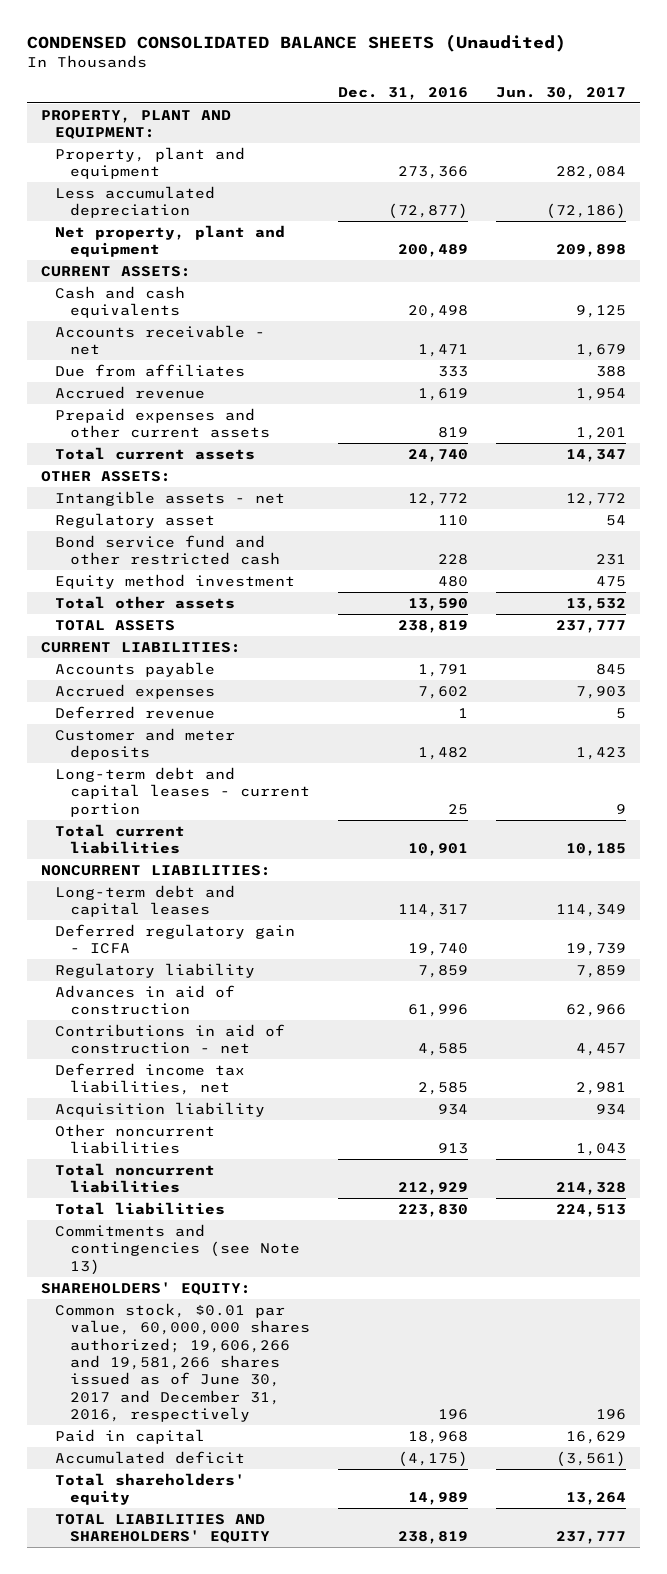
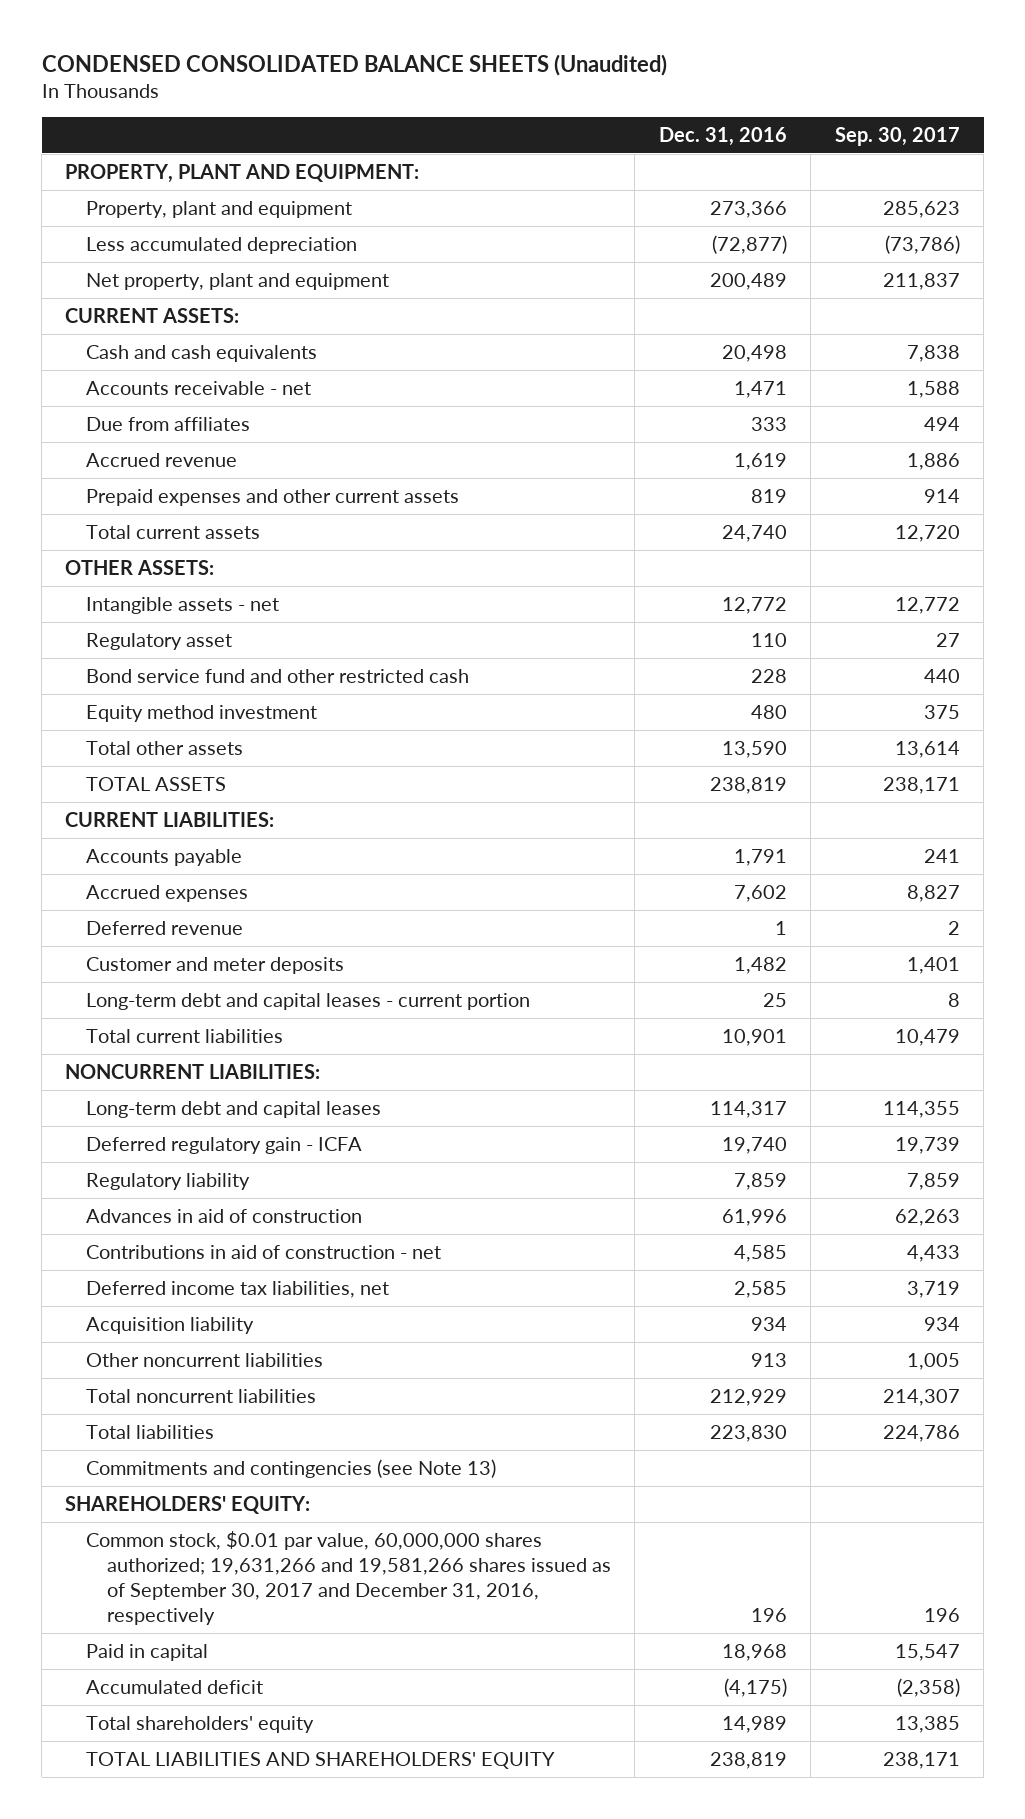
[496,86,627,100] Jun. 30, 2017 -> none
none -> [834,126,960,146] Sep. 30, 2017
[55,1302,310,1423] Common stock, $0.01 par value, 60,000,000 shares authorized; 19,606,266 and 19,581,266 shares issued as of June 30, 2017 and December 31, 2016, respectively -> [86,1530,611,1625] Common stock, $0.01 par value, 60,000,000 shares authorized; 19,631,266 and 19,581,266 shares issued as of September 30, 2017 and December 31, 2016, respectively

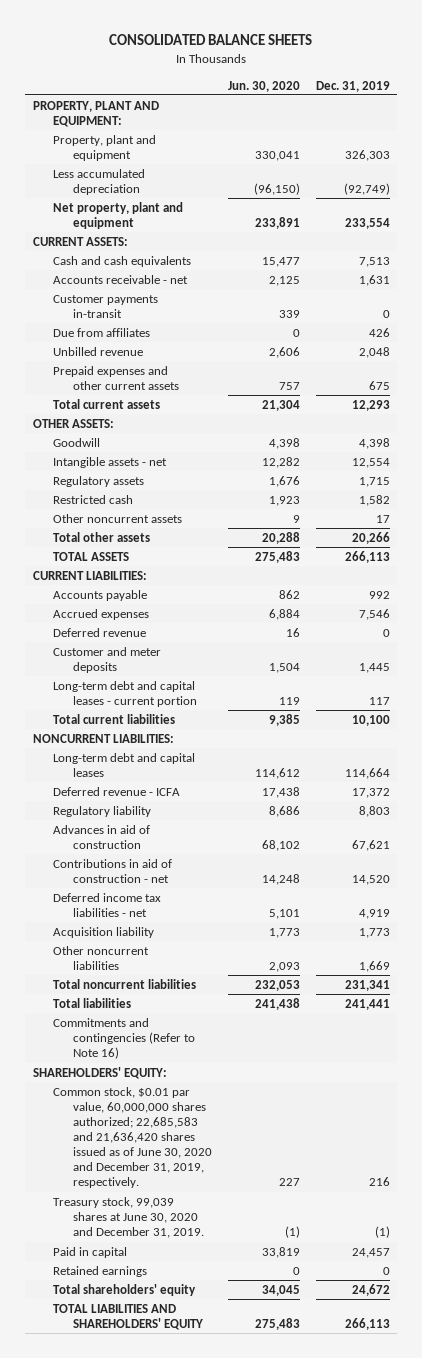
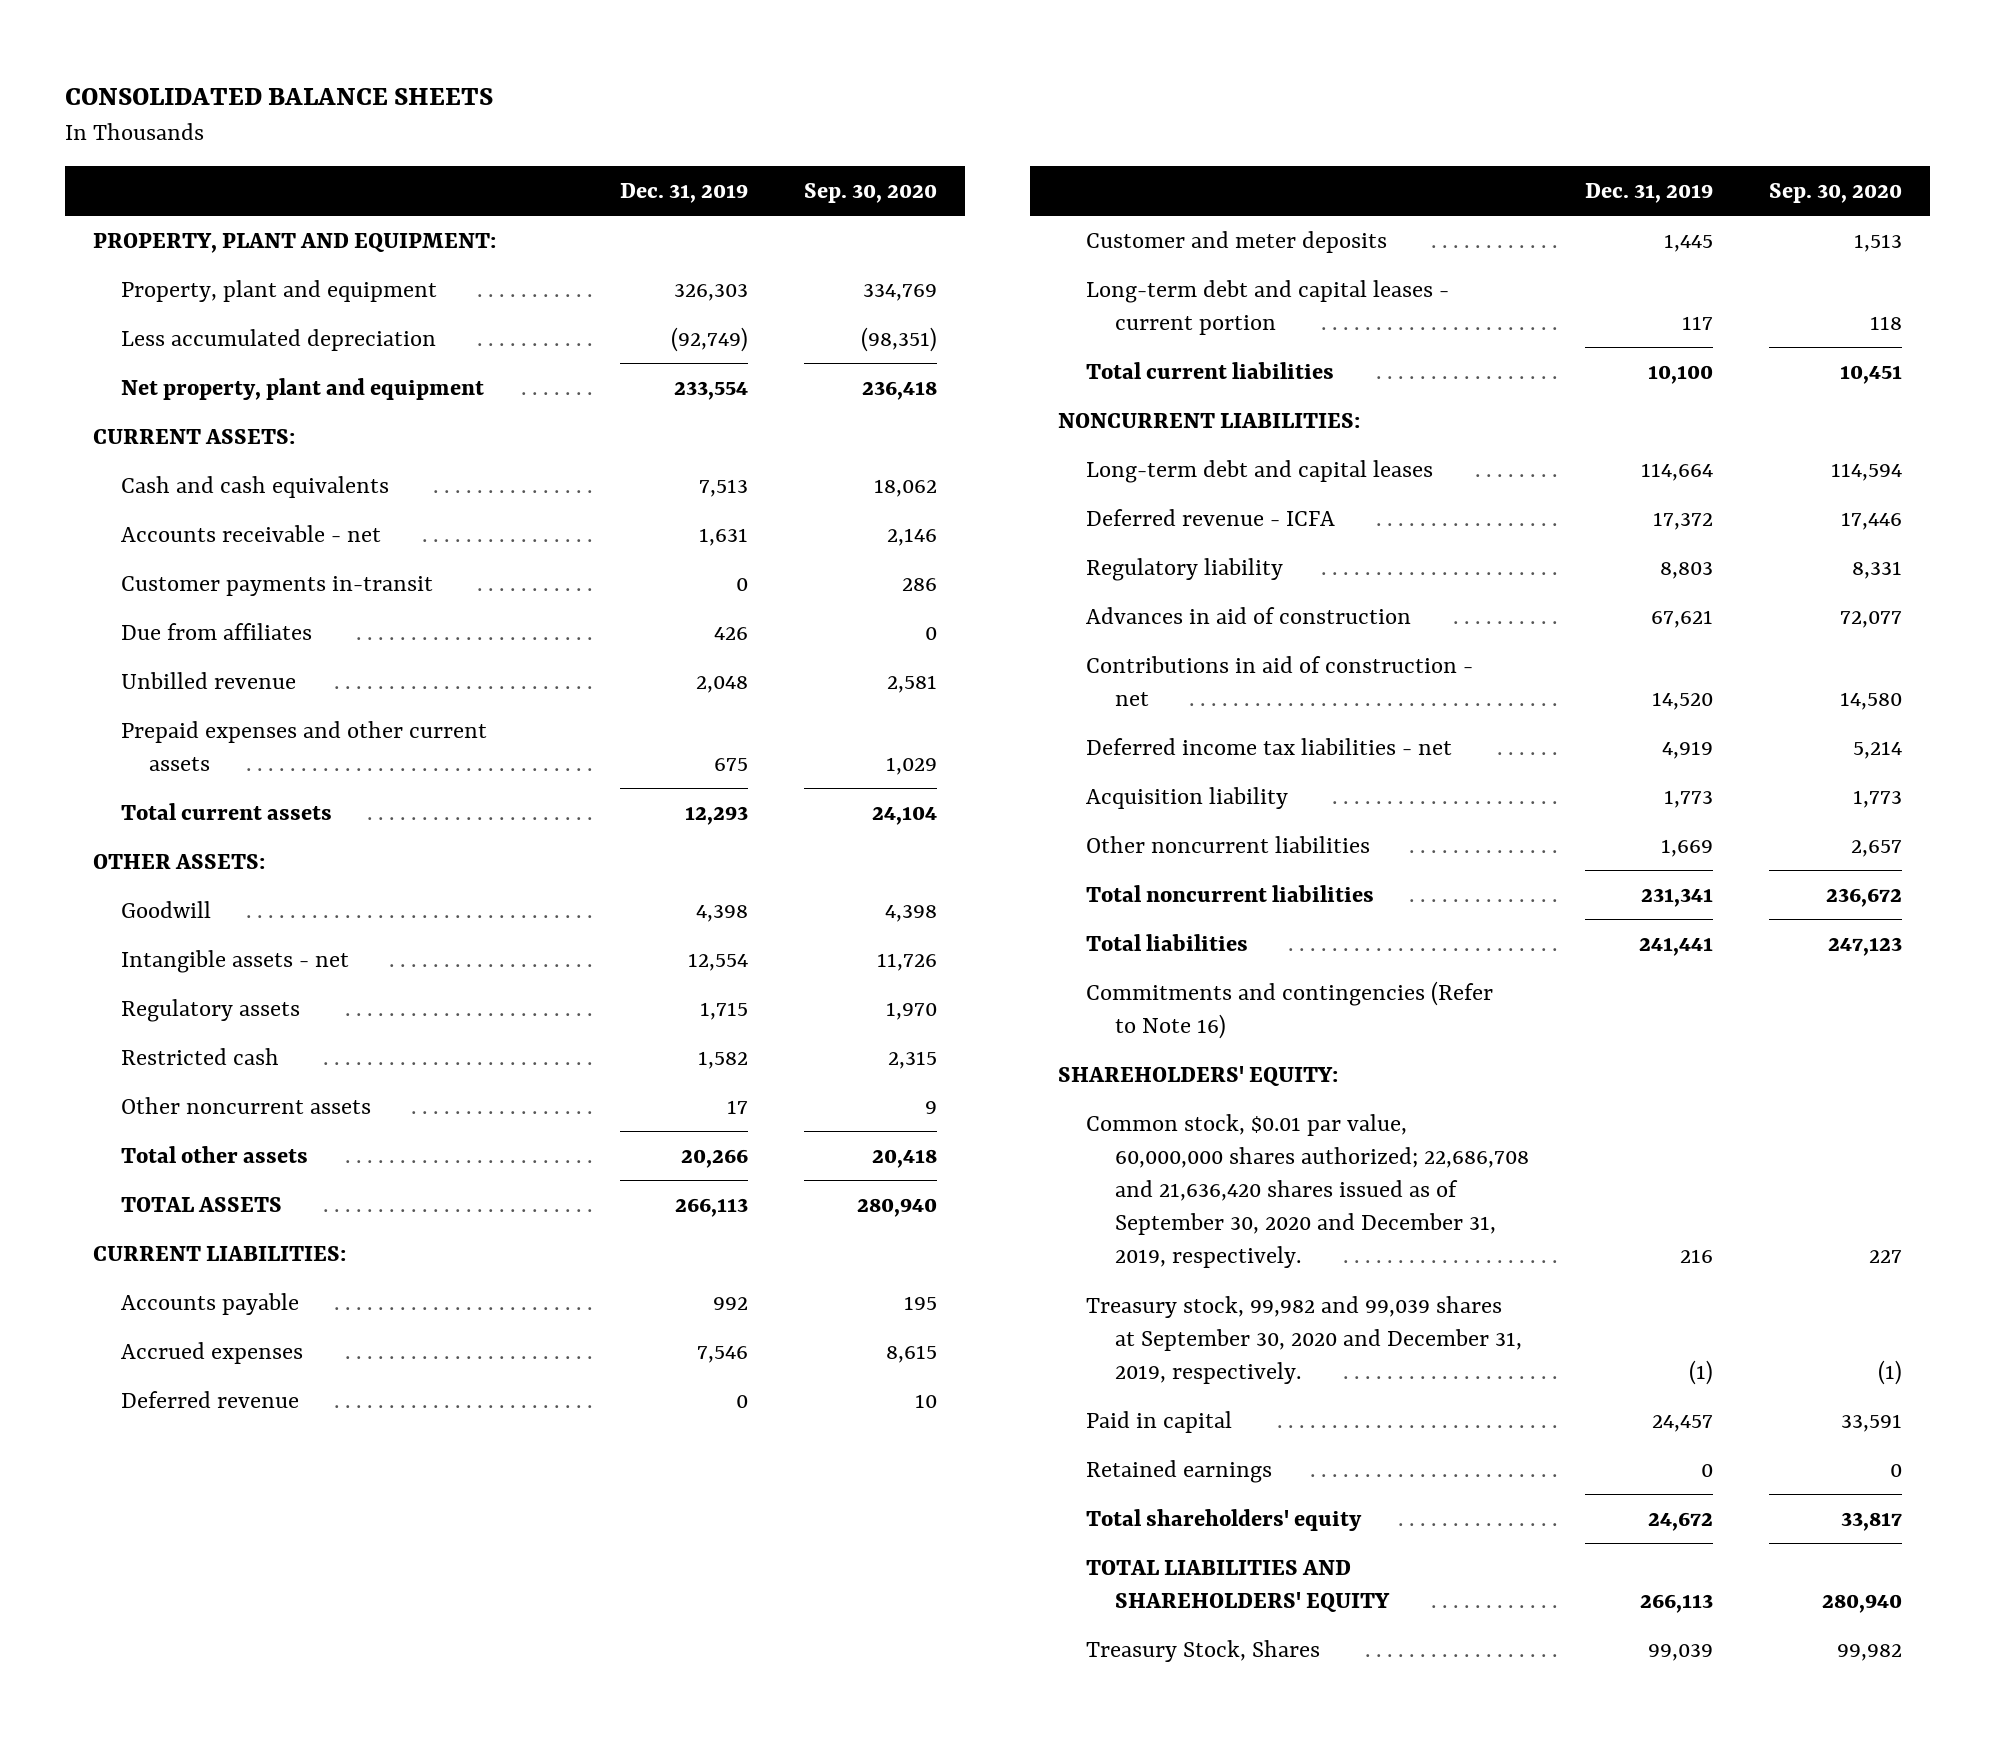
[227,80,300,92] Jun. 30, 2020 -> none
none -> [803,182,937,203] Sep. 30, 2020
[52,1086,212,1189] Common stock, $0.01 par value, 60,000,000 shares authorized; 22,685,583 and 21,636,420 shares issued as of June 30, 2020 and December 31, 2019, respectively. -> [1086,1114,1529,1269] Common stock, $0.01 par value, 60,000,000 shares authorized; 22,686,708 and 21,636,420 shares issued as of September 30, 2020 and December 31, 2019, respectively.
[52,1196,204,1239] Treasury stock, 99,039 shares at June 30, 2020 and December 31, 2019. -> [1086,1296,1522,1385] Treasury stock, 99,982 and 99,039 shares at September 30, 2020 and December 31, 2019, respectively.
none -> [1086,1640,1321,1663] Treasury Stock, Shares

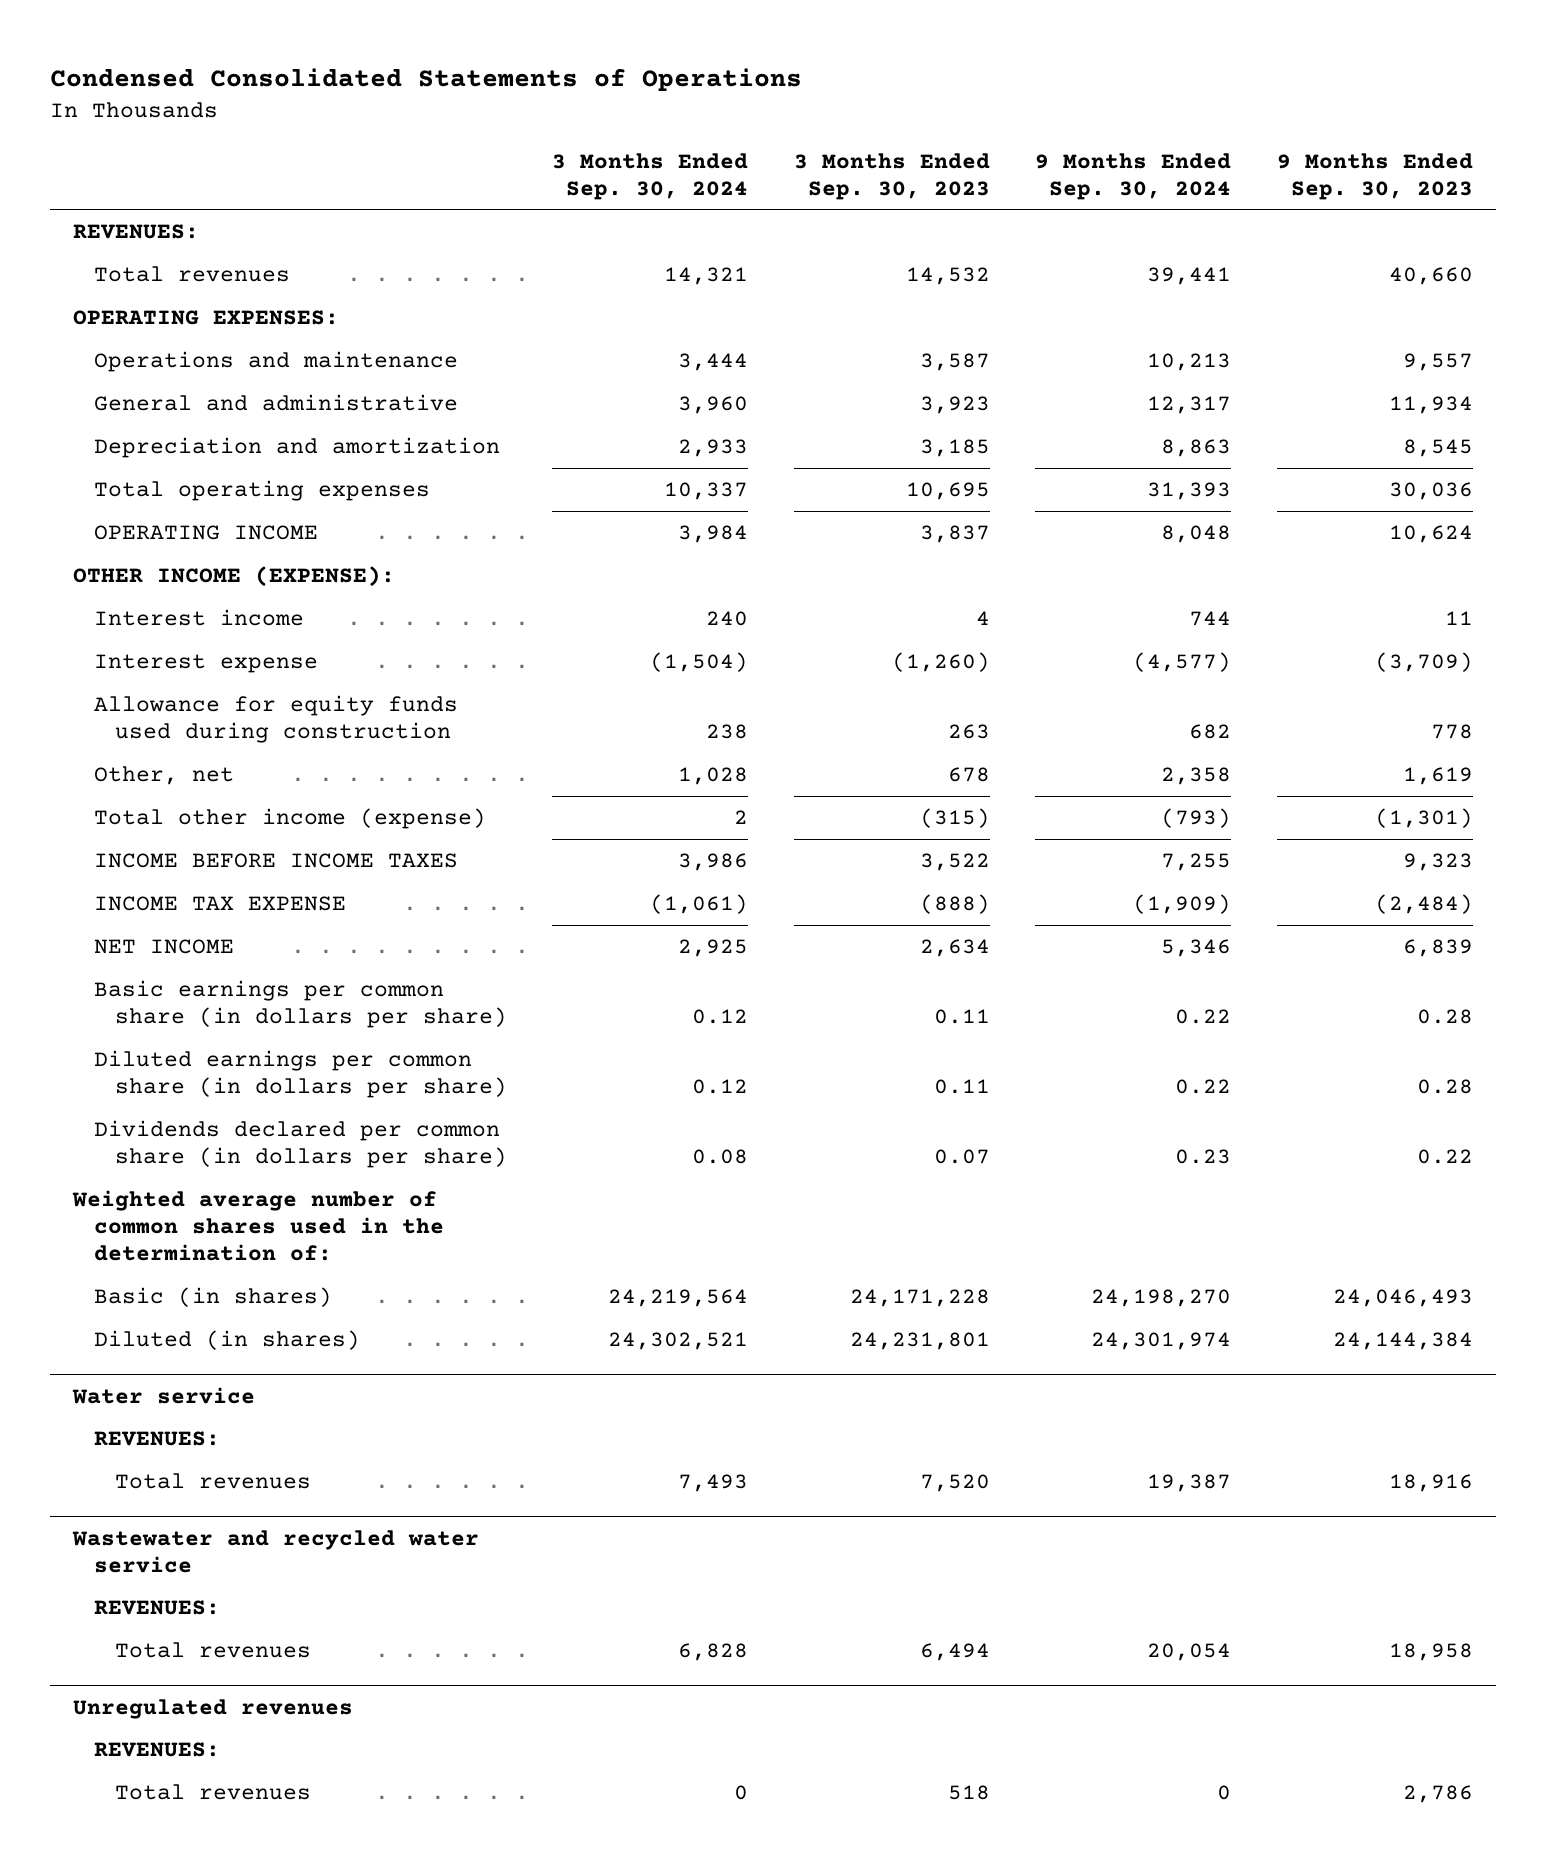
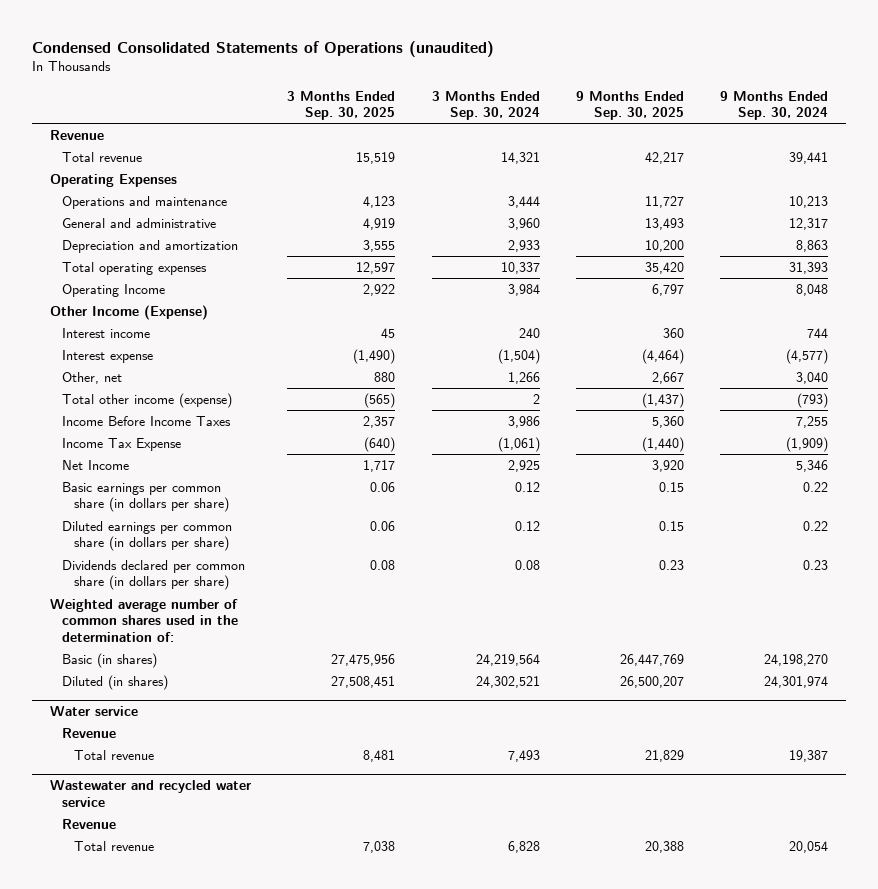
[49,67,802,92] Condensed Consolidated Statements of Operations -> [31,40,494,57] Condensed Consolidated Statements of Operations (unaudited)
[793,152,990,200] 3 Months Ended Sep. 30, 2023 -> none
[1276,152,1473,200] 9 Months Ended Sep. 30, 2023 -> none
none -> [287,90,396,121] 3 Months Ended Sep. 30, 2025
none -> [575,90,684,121] 9 Months Ended Sep. 30, 2025
[72,224,199,240] REVENUES: -> [49,129,104,140] Revenue
[93,266,290,283] Total revenues -> [61,151,142,162] Total revenue
[72,310,339,326] OPERATING EXPENSES: -> [49,173,177,187] Operating Expenses
[93,525,318,541] OPERATING INCOME -> [61,283,165,297] Operating Income
[72,566,395,588] OTHER INCOME (EXPENSE): -> [49,304,208,320] Other Income (Expense)
[93,695,458,744] Allowance for equity funds used during construction -> none
[678,767,749,786] 1,028 -> [507,371,540,384] 1,266
[1161,767,1232,786] 2,358 -> [796,371,829,384] 3,040
[93,853,458,869] INCOME BEFORE INCOME TAXES -> [61,415,231,426] Income Before Income Taxes
[93,896,346,912] INCOME TAX EXPENSE -> [61,437,181,451] Income Tax Expense
[93,939,234,955] NET INCOME -> [61,459,129,470] Net Income
[93,1431,220,1447] REVENUES: -> [61,727,116,738] Revenue
[114,1473,311,1490] Total revenues -> [73,749,154,760] Total revenue
[72,1698,353,1719] Unregulated revenues -> none
[93,1742,220,1758] REVENUES: -> none
[114,1784,311,1801] Total revenues -> none
[93,1600,220,1616] REVENUES: -> [61,818,116,829] Revenue
[114,1642,311,1659] Total revenues -> [73,840,154,851] Total revenue

